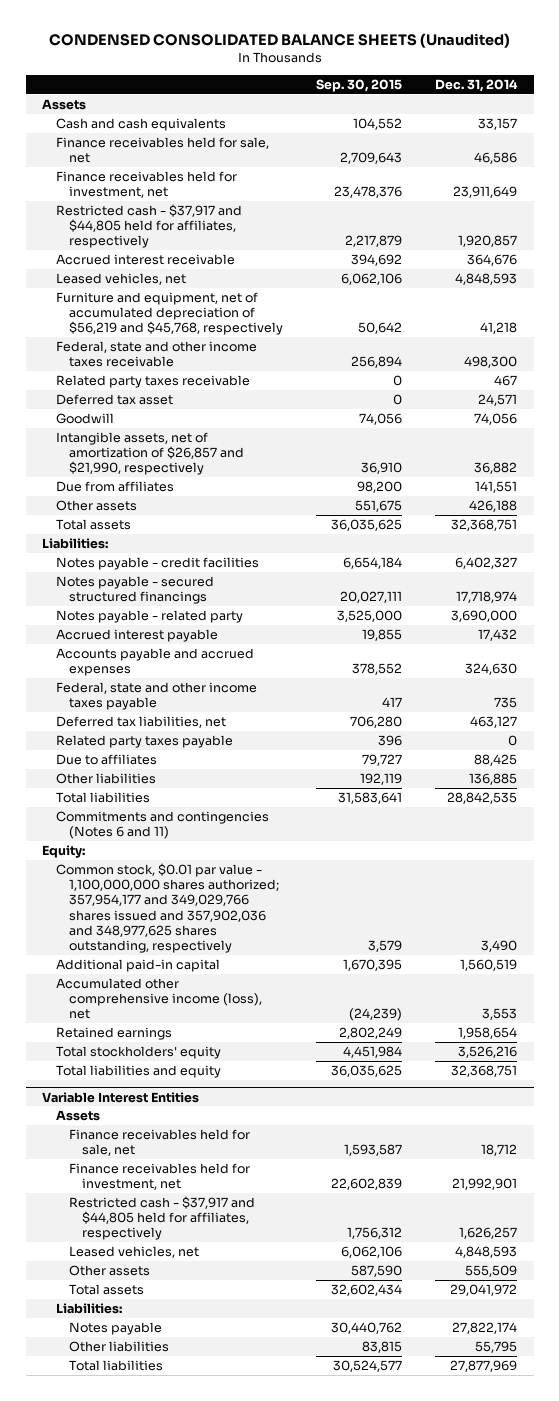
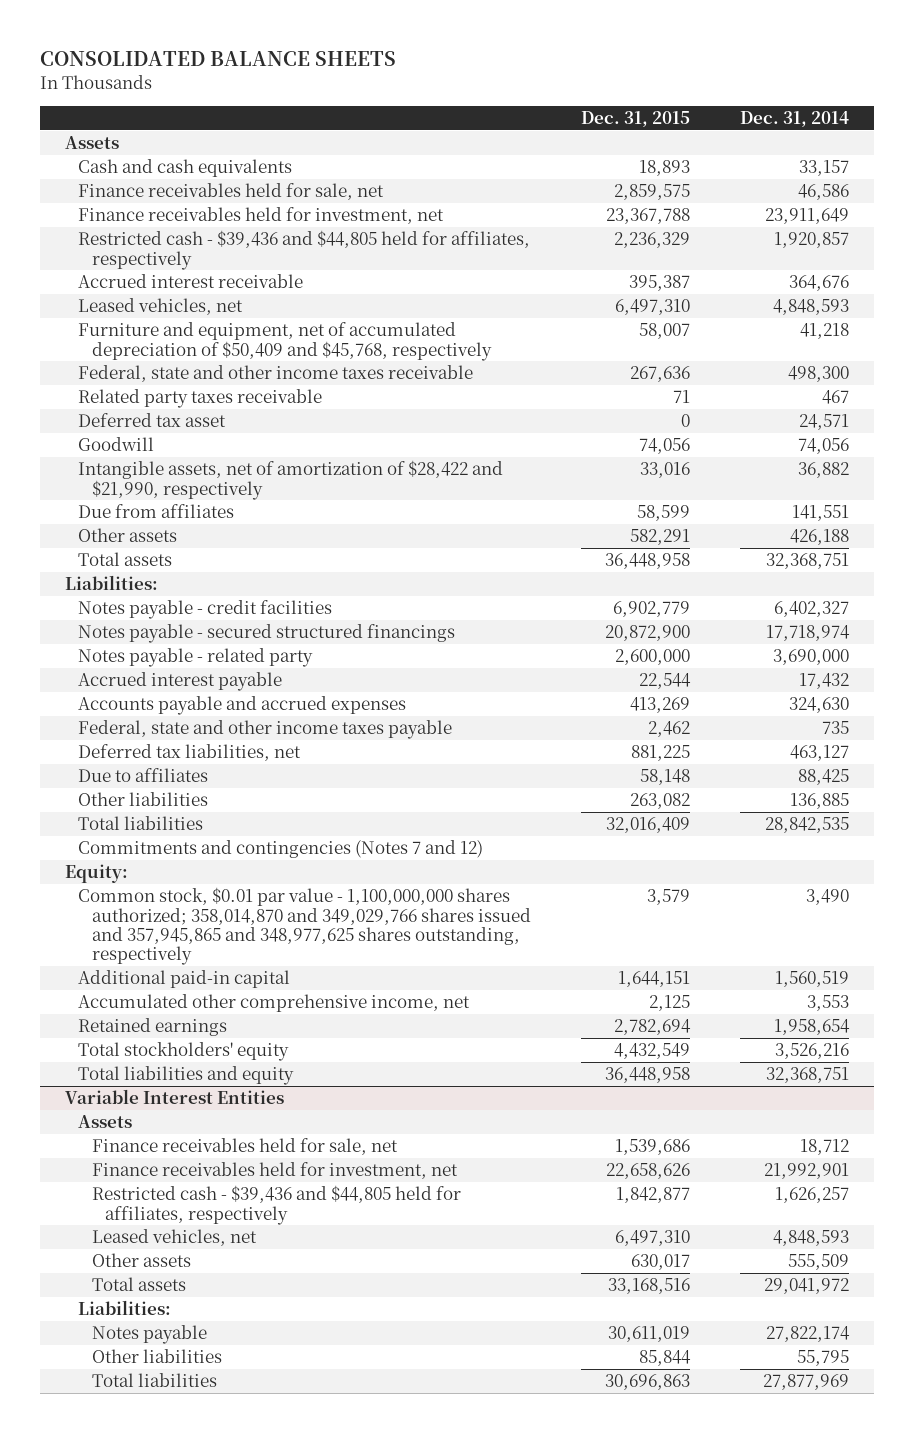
[48,33,510,49] CONDENSED CONSOLIDATED BALANCE SHEETS (Unaudited) -> [39,51,396,67] CONSOLIDATED BALANCE SHEETS
[315,78,402,92] Sep. 30, 2015 -> none
none -> [580,110,690,127] Dec. 31, 2015
[55,203,242,249] Restricted cash - $37,917 and $44,805 held for affiliates, respectively -> [78,230,531,270] Restricted cash - $39,436 and $44,805 held for affiliates, respectively
[55,291,283,336] Furniture and equipment, net of accumulated depreciation of $56,219 and $45,768, respectively -> [78,322,492,361] Furniture and equipment, net of accumulated depreciation of $50,409 and $45,768, respectively
[55,431,244,476] Intangible assets, net of amortization of $26,857 and $21,990, respectively -> [78,460,504,500] Intangible assets, net of amortization of $28,422 and $21,990, respectively
[55,734,233,748] Related party taxes payable -> none
[55,810,269,840] Commitments and contingencies (Notes 6 and 11) -> [78,840,484,859] Commitments and contingencies (Notes 7 and 12)
[55,862,279,954] Common stock, $0.01 par value - 1,100,000,000 shares authorized; 357,954,177 and 349,029,766 shares issued and 357,902,036 and 348,977,625 shares outstanding, respectively -> [78,887,531,966] Common stock, $0.01 par value - 1,100,000,000 shares authorized; 358,014,870 and 349,029,766 shares issued and 357,945,865 and 348,977,625 shares outstanding, respectively
[55,977,262,1020] Accumulated other comprehensive income (loss), net -> [78,994,471,1013] Accumulated other comprehensive income, net
[68,1195,255,1241] Restricted cash - $37,917 and $44,805 held for affiliates, respectively -> [91,1185,461,1225] Restricted cash - $39,436 and $44,805 held for affiliates, respectively

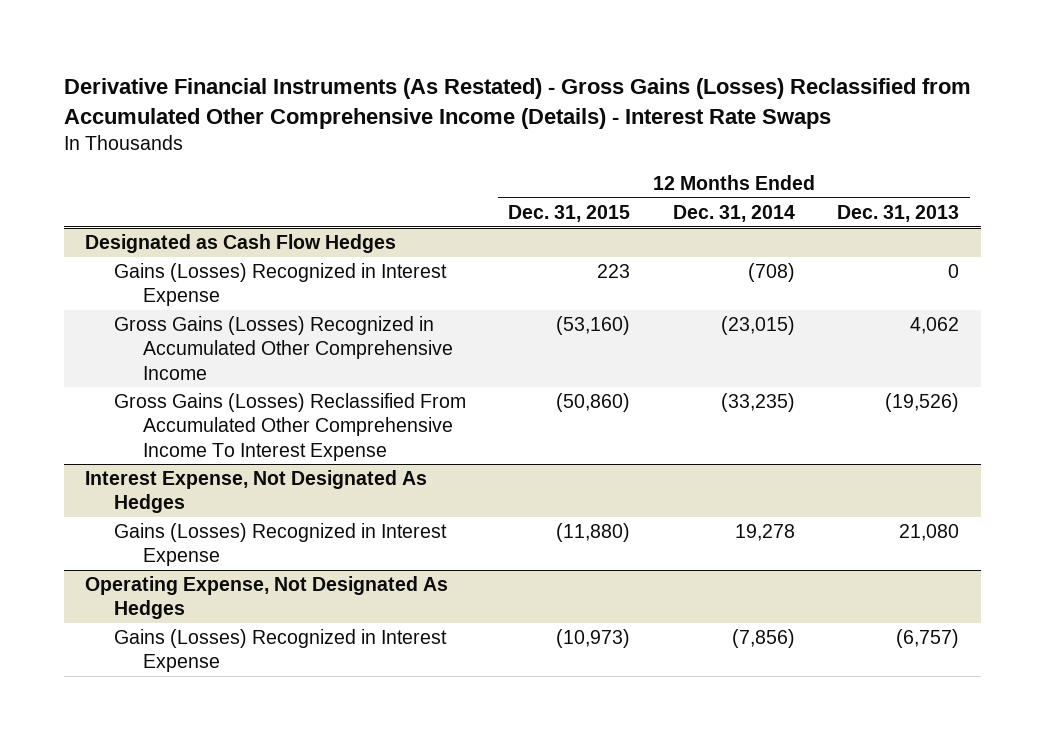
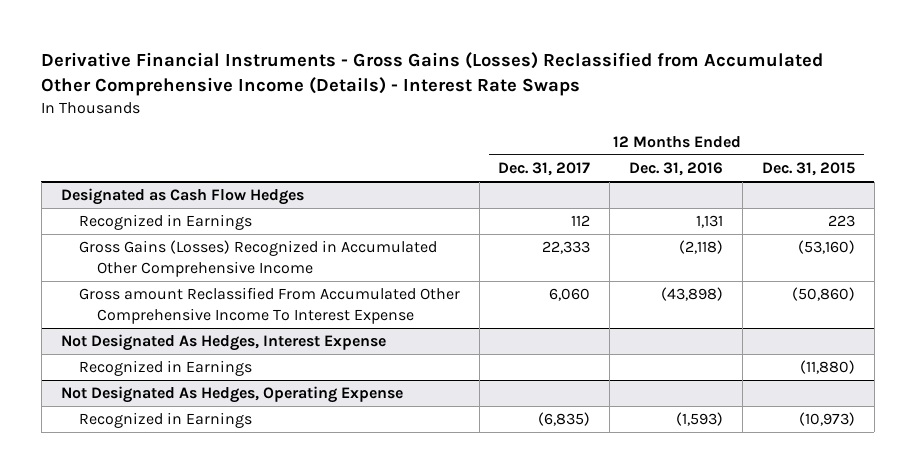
[63,77,971,129] Derivative Financial Instruments (As Restated) - Gross Gains (Losses) Reclassified from Accumulated Other Comprehensive Income (Details) - Interest Rate Swaps -> [41,52,824,97] Derivative Financial Instruments - Gross Gains (Losses) Reclassified from Accumulated Other Comprehensive Income (Details) - Interest Rate Swaps
[672,204,795,222] Dec. 31, 2014 -> none
[837,204,960,222] Dec. 31, 2013 -> none
none -> [498,162,591,177] Dec. 31, 2017
none -> [629,162,724,177] Dec. 31, 2016
[113,263,447,307] Gains (Losses) Recognized in Interest Expense -> [78,214,252,231] Recognized in Earnings
[113,393,466,461] Gross Gains (Losses) Reclassified From Accumulated Other Comprehensive Income To Interest Expense -> [78,287,460,324] Gross amount Reclassified From Accumulated Other Comprehensive Income To Interest Expense
[84,470,427,514] Interest Expense, Not Designated As Hedges -> [60,334,386,352] Not Designated As Hedges, Interest Expense
[113,523,447,567] Gains (Losses) Recognized in Interest Expense -> [78,360,252,377] Recognized in Earnings
[84,576,448,620] Operating Expense, Not Designated As Hedges -> [60,386,403,404] Not Designated As Hedges, Operating Expense
[113,629,447,673] Gains (Losses) Recognized in Interest Expense -> [78,412,252,429] Recognized in Earnings

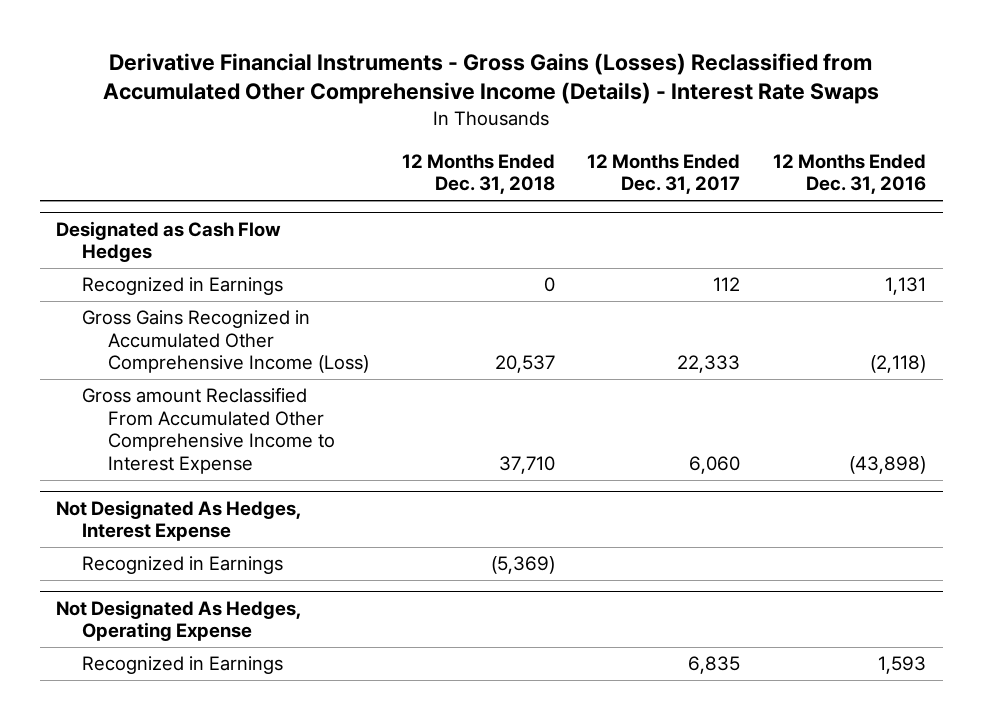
[761,162,855,177] Dec. 31, 2015 -> none
none -> [401,153,555,195] 12 Months Ended Dec. 31, 2018
[78,240,437,277] Gross Gains (Losses) Recognized in Accumulated Other Comprehensive Income -> [82,310,369,374] Gross Gains Recognized in Accumulated Other Comprehensive Income (Loss)
[78,287,460,324] Gross amount Reclassified From Accumulated Other Comprehensive Income To Interest Expense -> [82,387,335,475] Gross amount Reclassified From Accumulated Other Comprehensive Income to Interest Expense
[538,412,591,427] (6,835) -> [688,656,741,675] 6,835
[676,412,724,427] (1,593) -> [878,656,927,675] 1,593

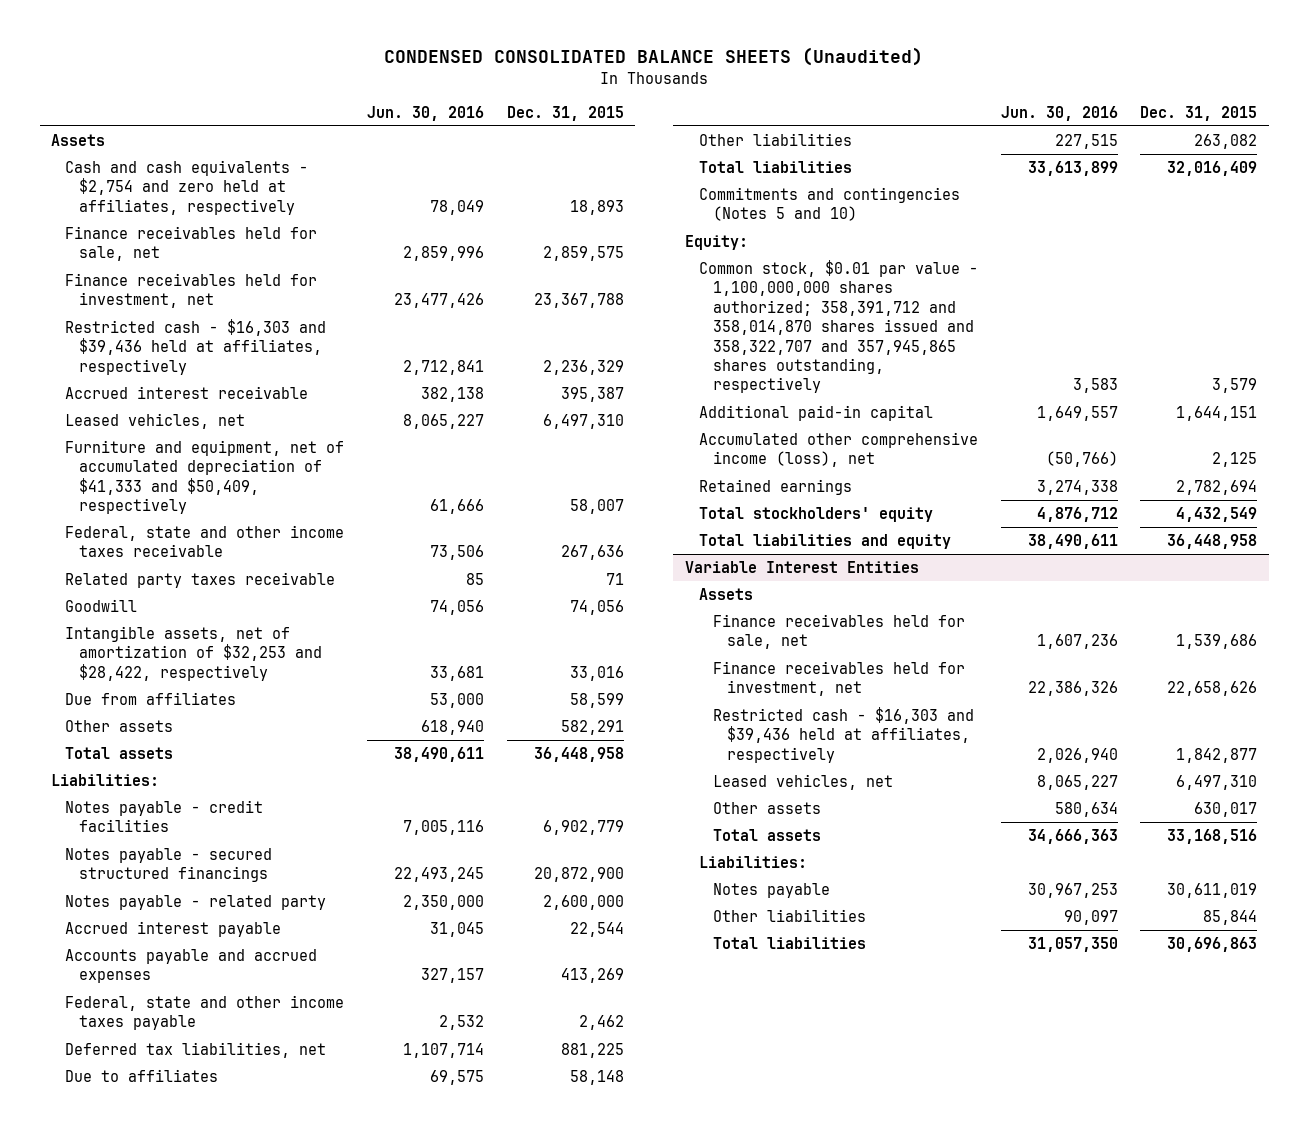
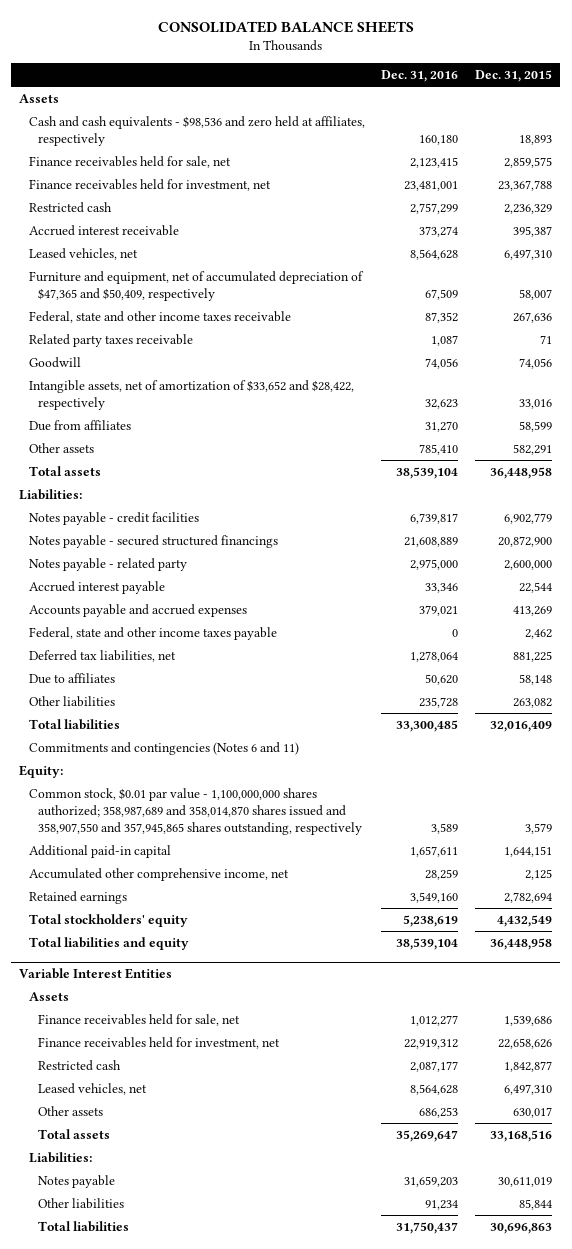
[384,47,924,67] CONDENSED CONSOLIDATED BALANCE SHEETS (Unaudited) -> [157,20,414,33] CONSOLIDATED BALANCE SHEETS
[367,105,485,121] Jun. 30, 2016 -> none
none -> [381,70,459,83] Dec. 31, 2016
[65,160,309,215] Cash and cash equivalents - $2,754 and zero held at affiliates, respectively -> [28,115,365,146] Cash and cash equivalents - $98,536 and zero held at affiliates, respectively
[65,319,327,375] Restricted cash - $16,303 and $39,436 held at affiliates, respectively -> [28,201,112,213] Restricted cash
[65,440,345,515] Furniture and equipment, net of accumulated depreciation of $41,333 and $50,409, respectively -> [28,270,364,301] Furniture and equipment, net of accumulated depreciation of $47,365 and $50,409, respectively
[65,626,323,681] Intangible assets, net of amortization of $32,253 and $28,422, respectively -> [28,379,354,410] Intangible assets, net of amortization of $33,652 and $28,422, respectively
[698,187,960,222] Commitments and contingencies (Notes 5 and 10) -> [28,741,299,755] Commitments and contingencies (Notes 6 and 11)
[698,260,978,394] Common stock, $0.01 par value - 1,100,000,000 shares authorized; 358,391,712 and 358,014,870 shares issued and 358,322,707 and 357,945,865 shares outstanding, respectively -> [28,787,363,835] Common stock, $0.01 par value - 1,100,000,000 shares authorized; 358,987,689 and 358,014,870 shares issued and 358,907,550 and 357,945,865 shares outstanding, respectively
[698,432,978,468] Accumulated other comprehensive income (loss), net -> [28,867,289,881] Accumulated other comprehensive income, net
[712,707,974,763] Restricted cash - $16,303 and $39,436 held at affiliates, respectively -> [38,1059,122,1071] Restricted cash

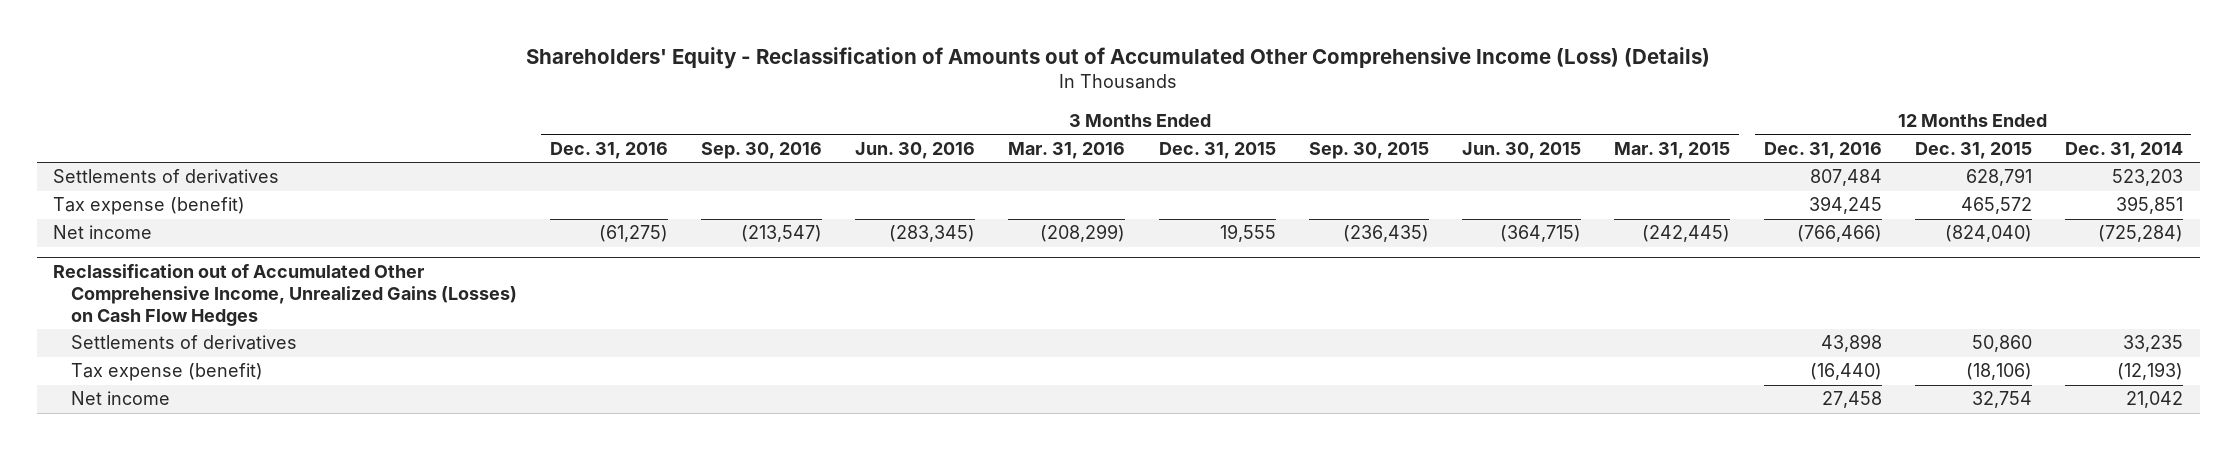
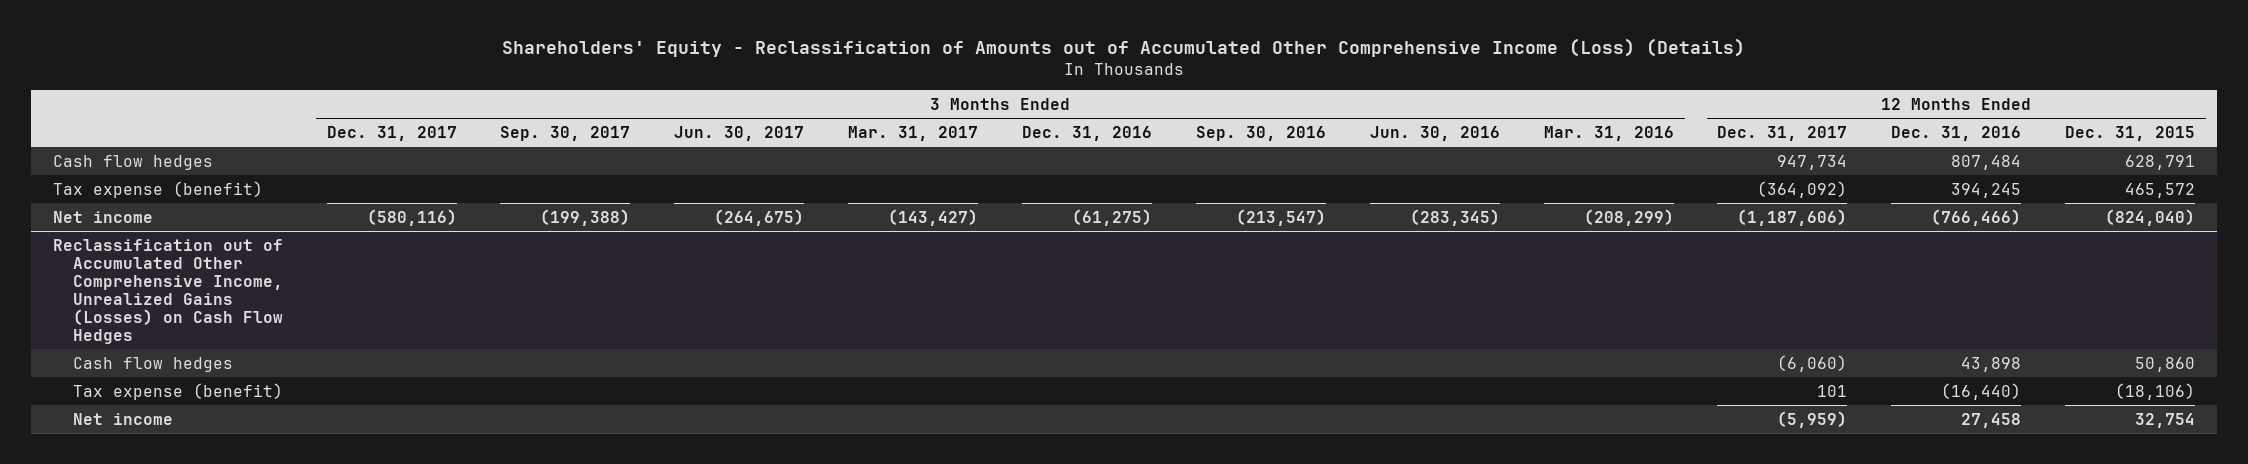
[1158,141,1276,159] Dec. 31, 2015 -> none
[1308,141,1429,159] Sep. 30, 2015 -> none
[1462,141,1582,159] Jun. 30, 2015 -> none
[1614,141,1731,159] Mar. 31, 2015 -> none
[2064,141,2183,159] Dec. 31, 2014 -> none
none -> [326,125,457,141] Dec. 31, 2017
none -> [500,125,631,141] Sep. 30, 2017
none -> [674,125,805,141] Jun. 30, 2017
none -> [848,125,979,141] Mar. 31, 2017
none -> [1717,125,1848,141] Dec. 31, 2017
[53,169,280,185] Settlements of derivatives -> [52,154,213,170] Cash flow hedges
[70,335,297,351] Settlements of derivatives -> [72,356,233,372] Cash flow hedges

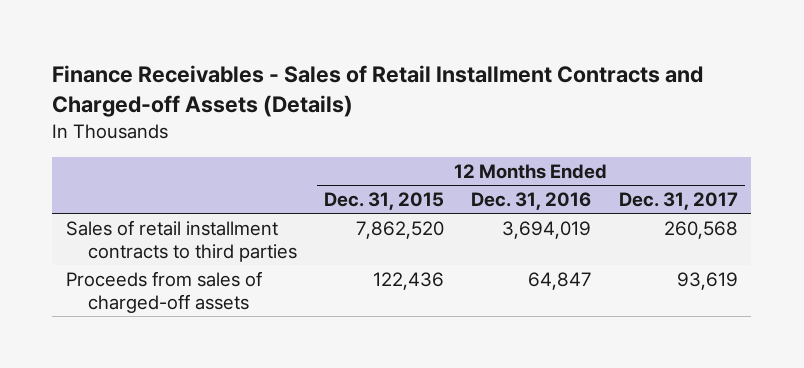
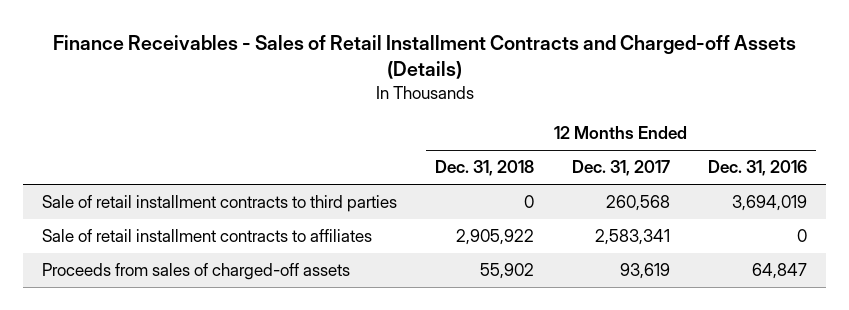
[324,191,445,210] Dec. 31, 2015 -> none
none -> [435,160,535,177] Dec. 31, 2018
[65,219,297,262] Sales of retail installment contracts to third parties -> [42,195,398,213] Sale of retail installment contracts to third parties
none -> [42,229,373,243] Sale of retail installment contracts to affiliates

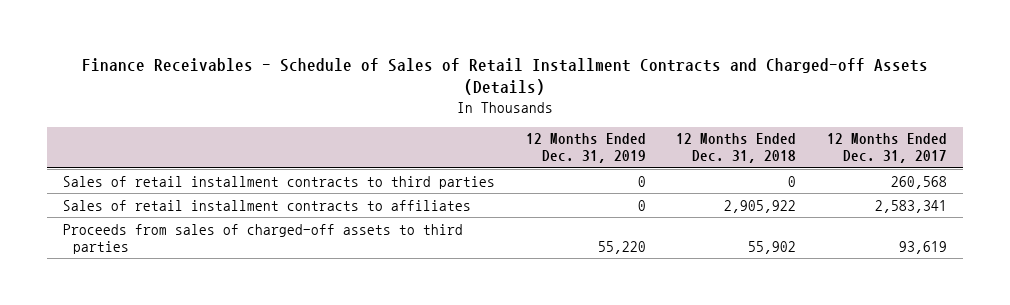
[52,34,796,80] Finance Receivables - Sales of Retail Installment Contracts and Charged-off Assets (Details) -> [82,57,929,96] Finance Receivables - Schedule of Sales of Retail Installment Contracts and Charged-off Assets (Details)
[707,160,807,177] Dec. 31, 2016 -> none
none -> [525,133,646,164] 12 Months Ended Dec. 31, 2019
[42,195,398,213] Sale of retail installment contracts to third parties -> [62,175,495,189] Sales of retail installment contracts to third parties
[42,229,373,243] Sale of retail installment contracts to affiliates -> [62,199,471,211] Sales of retail installment contracts to affiliates
[42,263,351,281] Proceeds from sales of charged-off assets -> [62,223,463,254] Proceeds from sales of charged-off assets to third parties

